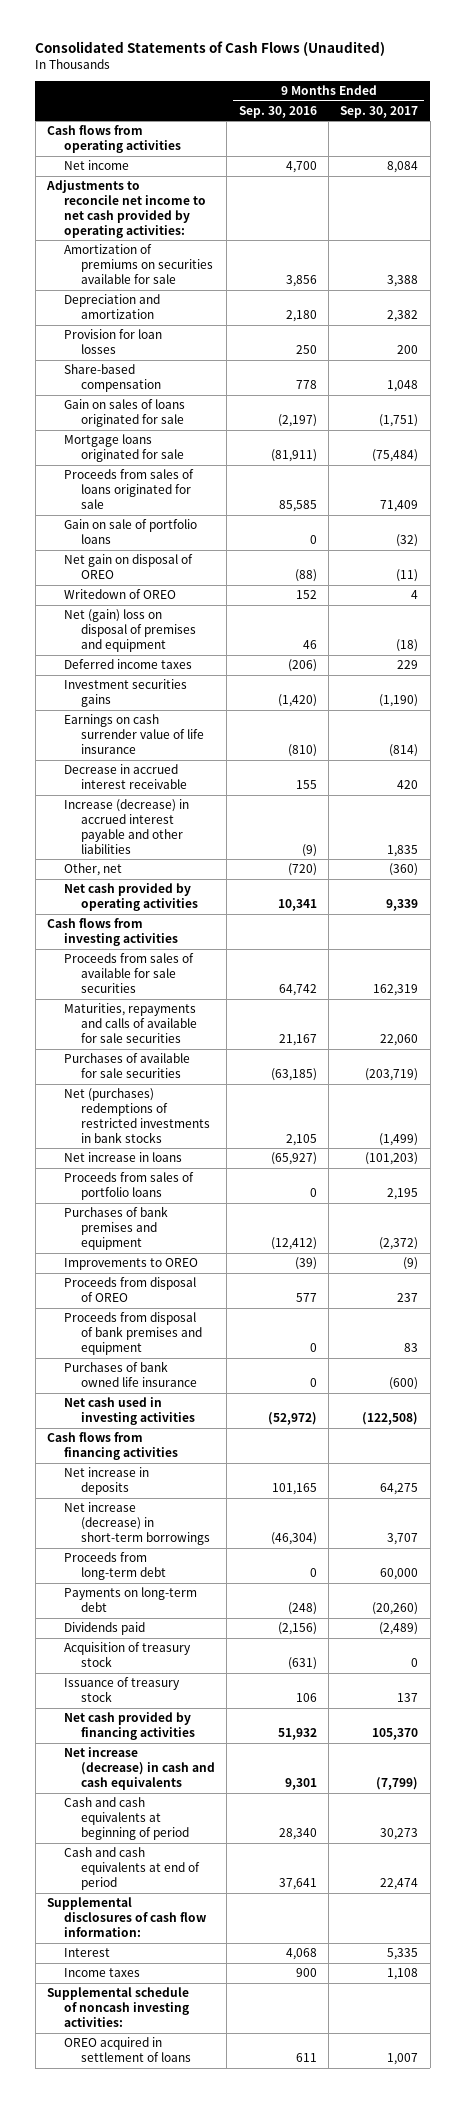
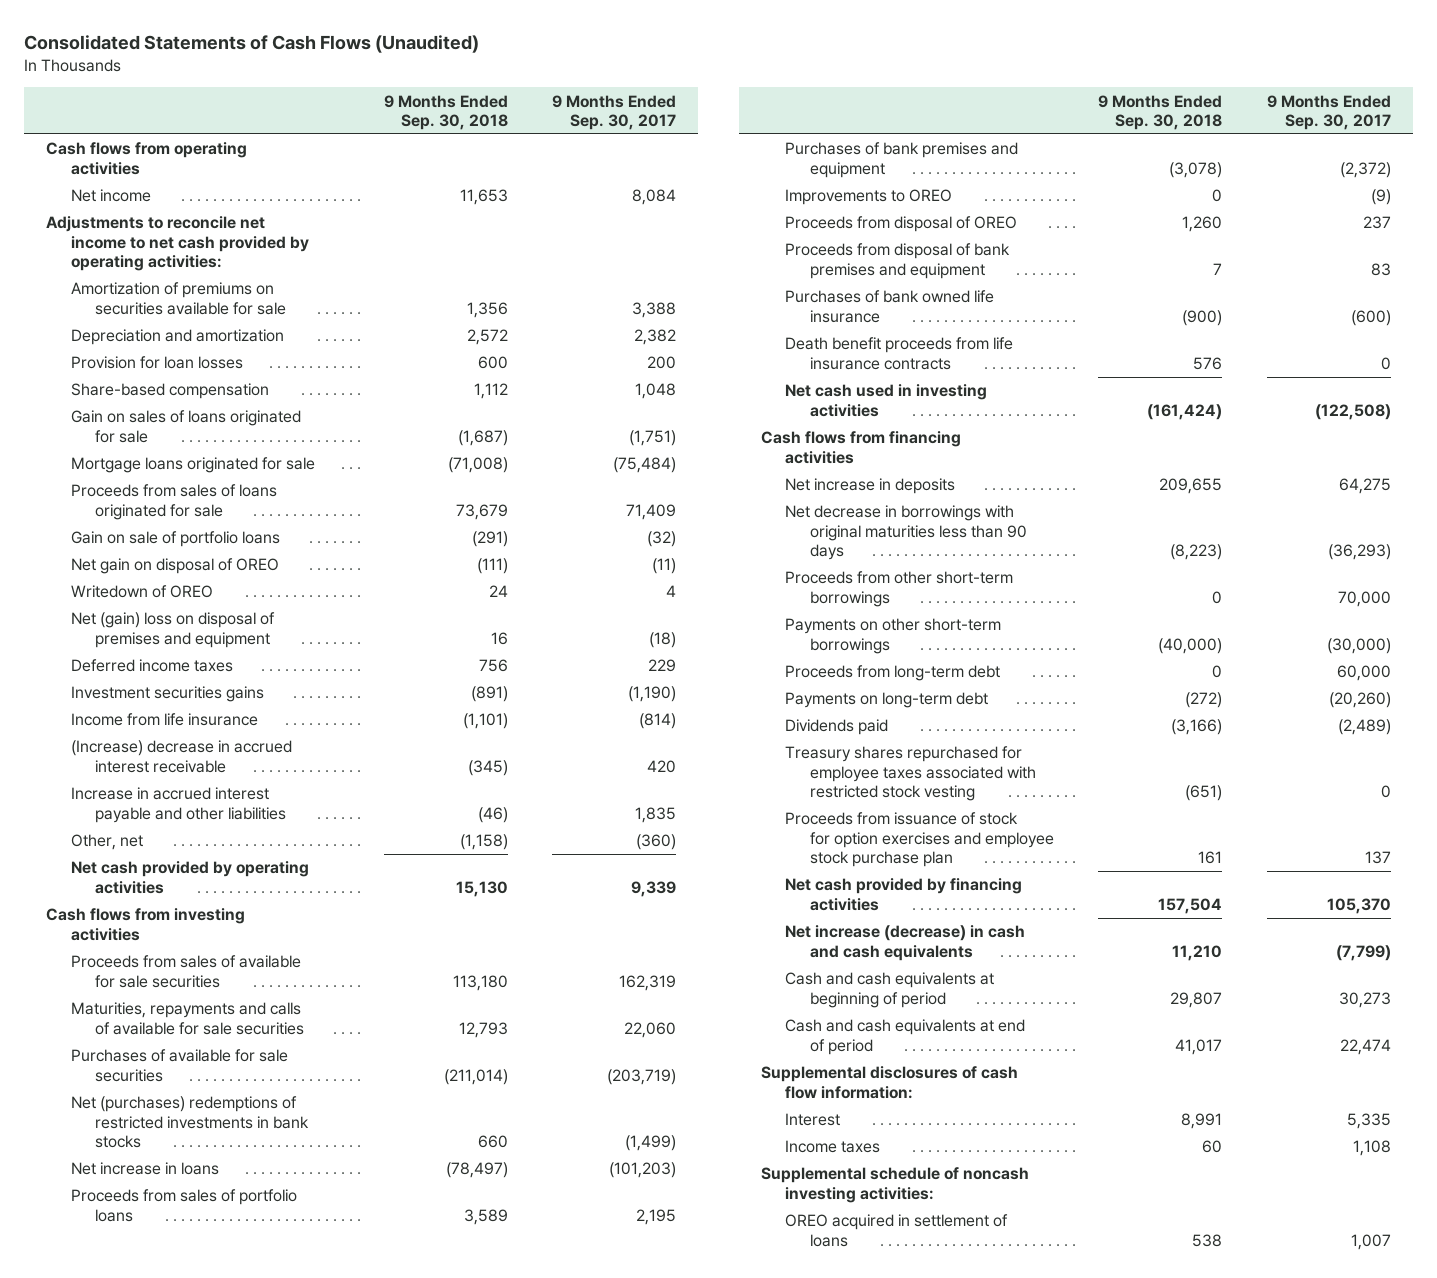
[238,105,317,118] Sep. 30, 2016 -> none
none -> [383,94,508,130] 9 Months Ended Sep. 30, 2018
[63,714,204,755] Earnings on cash surrender value of life insurance -> [70,713,258,727] Income from life insurance
[63,764,187,790] Decrease in accrued interest receivable -> [70,740,292,773] (Increase) decrease in accrued interest receivable
[63,799,189,855] Increase (decrease) in accrued interest payable and other liabilities -> [70,787,287,823] Increase in accrued interest payable and other liabilities
none -> [785,337,1014,370] Death benefit proceeds from life insurance contracts
[63,1502,210,1546] Net increase (decrease) in short-term borrowings -> [785,505,1027,561] Net decrease in borrowings with original maturities less than 90 days
[387,1533,419,1546] 3,707 -> [1327,544,1391,561] (36,293)
none -> [785,571,1014,607] Proceeds from other short-term borrowings
none -> [785,618,1002,654] Payments on other short-term borrowings
[63,1642,191,1668] Acquisition of treasury stock -> none
none -> [785,746,1036,802] Treasury shares repurchased for employee taxes associated with restricted stock vesting
[63,1677,180,1703] Issuance of treasury stock -> [785,812,1054,868] Proceeds from issuance of stock for option exercises and employee stock purchase plan

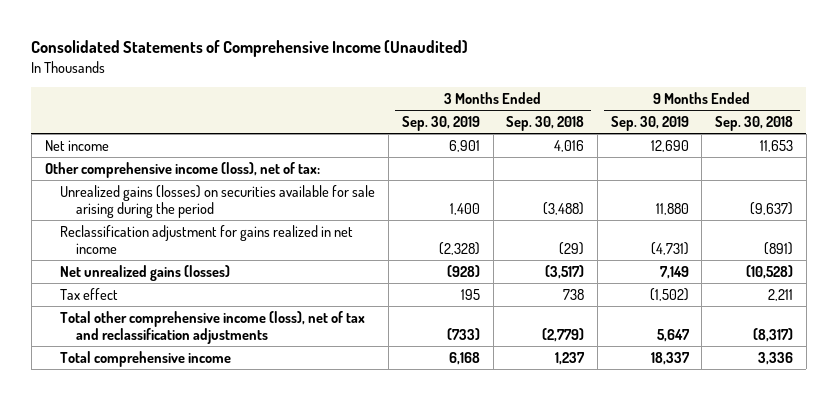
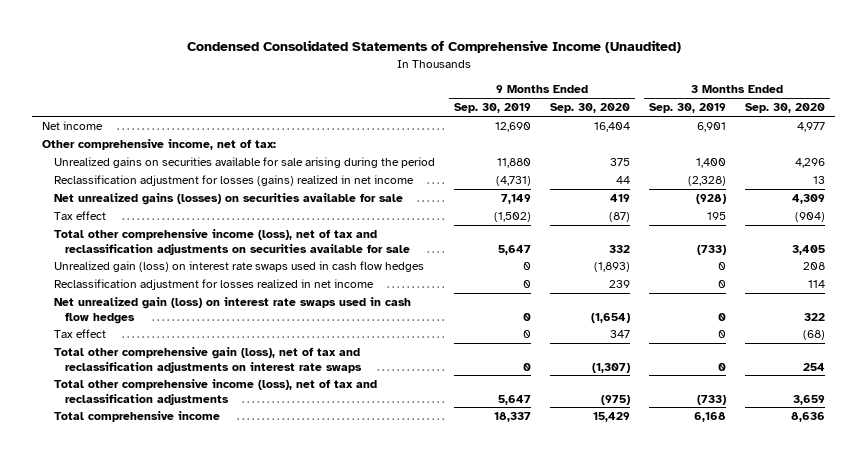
[31,40,469,58] Consolidated Statements of Comprehensive Income (Unaudited) -> [186,40,681,54] Condensed Consolidated Statements of Comprehensive Income (Unaudited)
[506,115,585,131] Sep. 30, 2018 -> none
[715,115,794,131] Sep. 30, 2018 -> none
none -> [549,103,630,114] Sep. 30, 2020
none -> [745,103,826,114] Sep. 30, 2020
[44,161,320,178] Other comprehensive income (loss), net of tax: -> [41,139,276,151] Other comprehensive income, net of tax:
[60,184,376,218] Unrealized gains (losses) on securities available for sale arising during the period -> [53,157,435,169] Unrealized gains on securities available for sale arising during the period
[60,224,354,254] Reclassification adjustment for gains realized in net income -> [53,175,414,187] Reclassification adjustment for losses (gains) realized in net income
[60,264,231,281] Net unrealized gains (losses) -> [53,193,403,206] Net unrealized gains (losses) on securities available for sale
none -> [53,229,411,255] Total other comprehensive income (loss), net of tax and reclassification adjustments on securities available for sale
none -> [53,261,424,273] Unrealized gain (loss) on interest rate swaps used in cash flow hedges
none -> [53,279,374,291] Reclassification adjustment for losses realized in net income
none -> [53,297,411,324] Net unrealized gain (loss) on interest rate swaps used in cash flow hedges
none -> [53,329,106,339] Tax effect
none -> [53,347,363,373] Total other comprehensive gain (loss), net of tax and reclassification adjustments on interest rate swaps

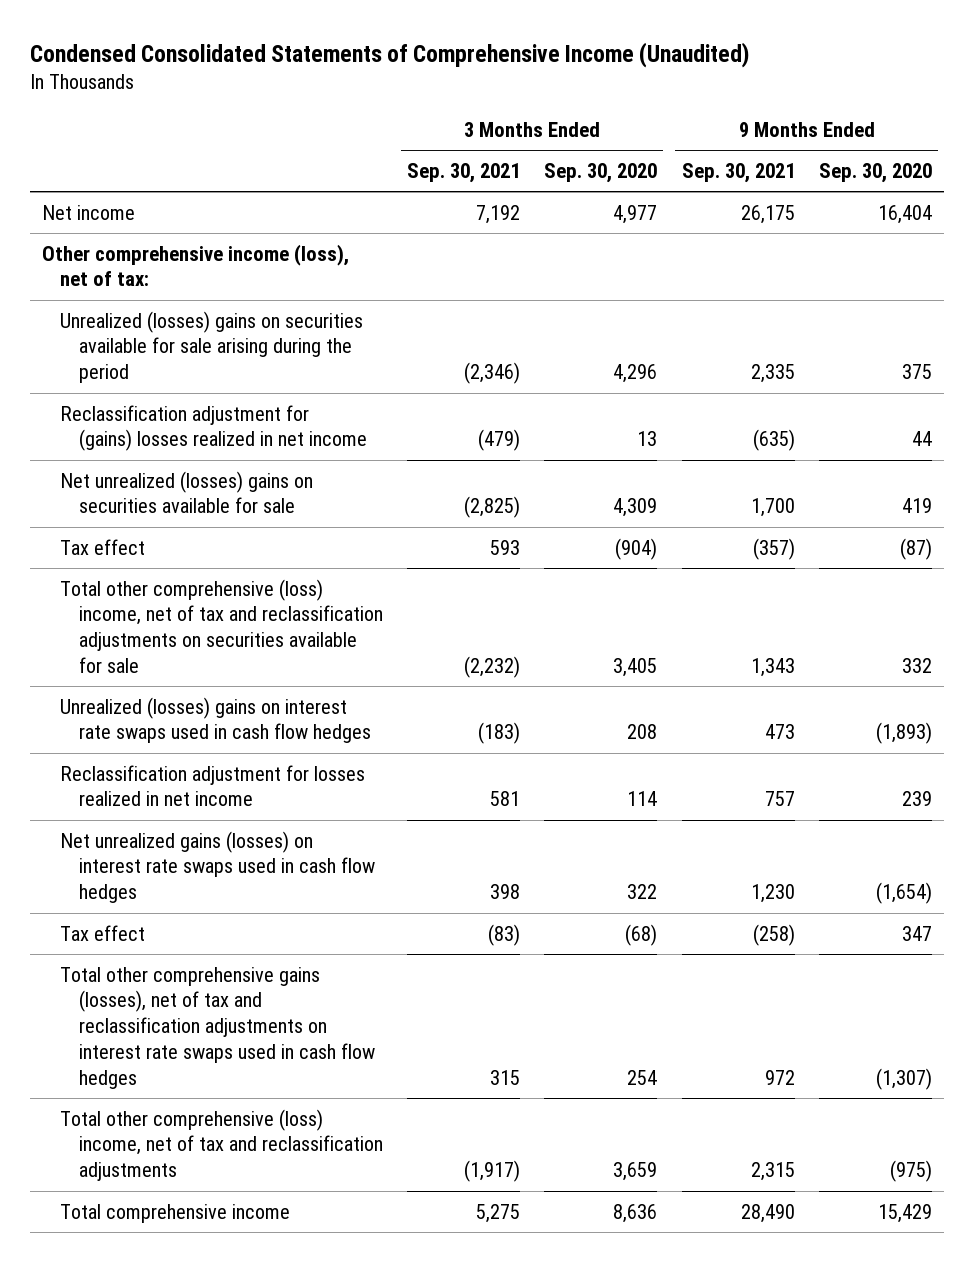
[453,103,531,114] Sep. 30, 2019 -> none
[649,103,727,114] Sep. 30, 2019 -> none
none -> [406,162,520,183] Sep. 30, 2021
none -> [681,162,795,183] Sep. 30, 2021
[41,139,276,151] Other comprehensive income, net of tax: -> [42,243,350,287] Other comprehensive income (loss), net of tax:
[53,157,435,169] Unrealized gains on securities available for sale arising during the period -> [60,310,364,384] Unrealized (losses) gains on securities available for sale arising during the period
[53,175,414,187] Reclassification adjustment for losses (gains) realized in net income -> [60,404,367,452] Reclassification adjustment for (gains) losses realized in net income
[53,193,403,206] Net unrealized gains (losses) on securities available for sale -> [60,470,314,514] Net unrealized (losses) gains on securities available for sale
[53,229,411,255] Total other comprehensive income (loss), net of tax and reclassification adjustments on securities available for sale -> [60,578,383,674] Total other comprehensive (loss) income, net of tax and reclassification adjustments on securities available for sale
[53,261,424,273] Unrealized gain (loss) on interest rate swaps used in cash flow hedges -> [60,696,371,744] Unrealized (losses) gains on interest rate swaps used in cash flow hedges
[53,297,411,324] Net unrealized gain (loss) on interest rate swaps used in cash flow hedges -> [60,830,375,904] Net unrealized gains (losses) on interest rate swaps used in cash flow hedges
[53,347,363,373] Total other comprehensive gain (loss), net of tax and reclassification adjustments on interest rate swaps -> [60,966,375,1089] Total other comprehensive gains (losses), net of tax and reclassification adjustments on interest rate swaps used in cash flow hedges
[53,379,377,405] Total other comprehensive income (loss), net of tax and reclassification adjustments -> [60,1108,383,1182] Total other comprehensive (loss) income, net of tax and reclassification adjustments

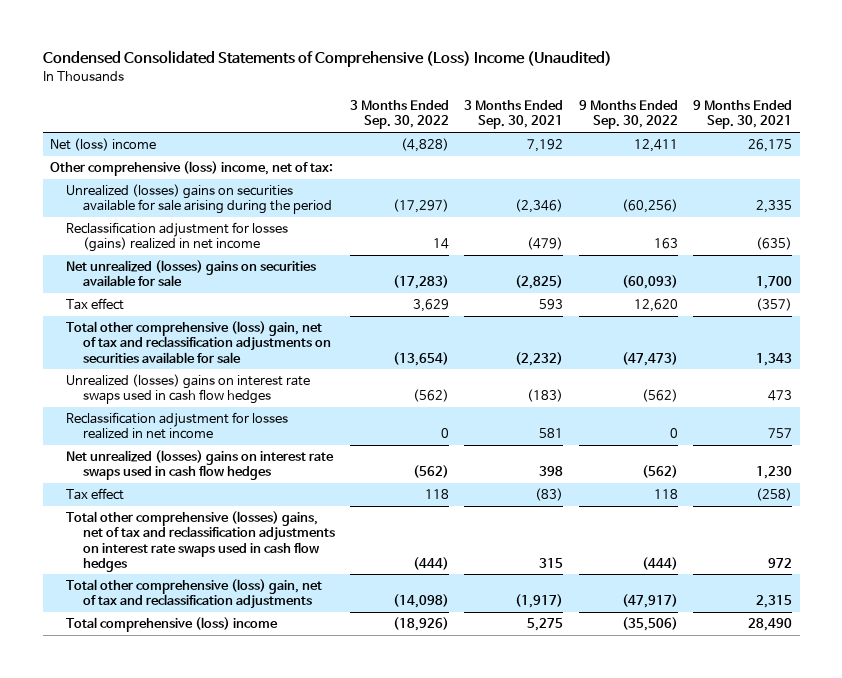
[30,41,750,68] Condensed Consolidated Statements of Comprehensive Income (Unaudited) -> [42,50,612,68] Condensed Consolidated Statements of Comprehensive (Loss) Income (Unaudited)
[544,162,658,183] Sep. 30, 2020 -> none
[818,162,932,183] Sep. 30, 2020 -> none
none -> [349,100,449,130] 3 Months Ended Sep. 30, 2022
none -> [578,100,678,130] 9 Months Ended Sep. 30, 2022
[42,204,136,220] Net income -> [50,138,157,152] Net (loss) income
[42,243,350,287] Other comprehensive income (loss), net of tax: -> [50,161,334,177] Other comprehensive (loss) income, net of tax:
[60,404,367,452] Reclassification adjustment for (gains) losses realized in net income -> [66,222,289,253] Reclassification adjustment for losses (gains) realized in net income
[60,578,383,674] Total other comprehensive (loss) income, net of tax and reclassification adjustments on securities available for sale -> [66,321,331,363] Total other comprehensive (loss) gain, net of tax and reclassification adjustments on securities available for sale
[60,830,375,904] Net unrealized gains (losses) on interest rate swaps used in cash flow hedges -> [66,450,335,481] Net unrealized (losses) gains on interest rate swaps used in cash flow hedges
[60,966,375,1089] Total other comprehensive gains (losses), net of tax and reclassification adjustments on interest rate swaps used in cash flow hedges -> [66,511,335,572] Total other comprehensive (losses) gains, net of tax and reclassification adjustments on interest rate swaps used in cash flow hedges
[60,1108,383,1182] Total other comprehensive (loss) income, net of tax and reclassification adjustments -> [66,579,323,610] Total other comprehensive (loss) gain, net of tax and reclassification adjustments
[60,1203,291,1223] Total comprehensive income -> [66,617,279,633] Total comprehensive (loss) income

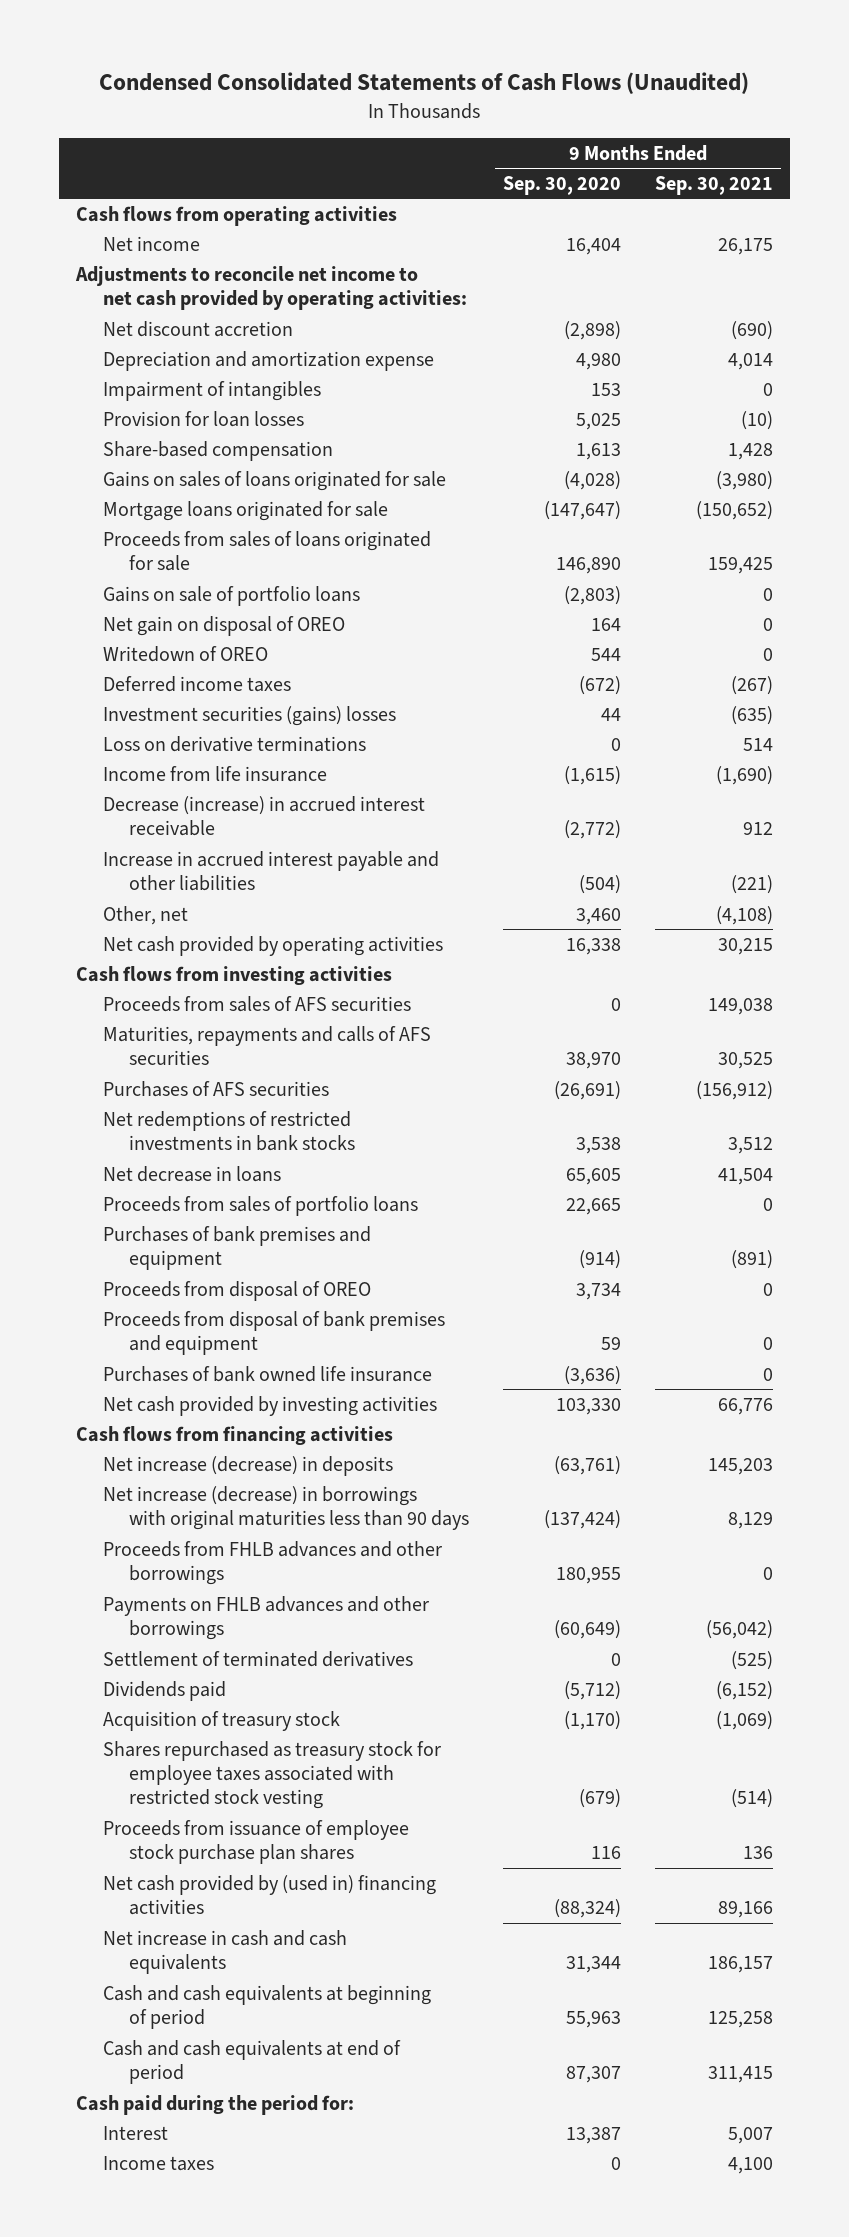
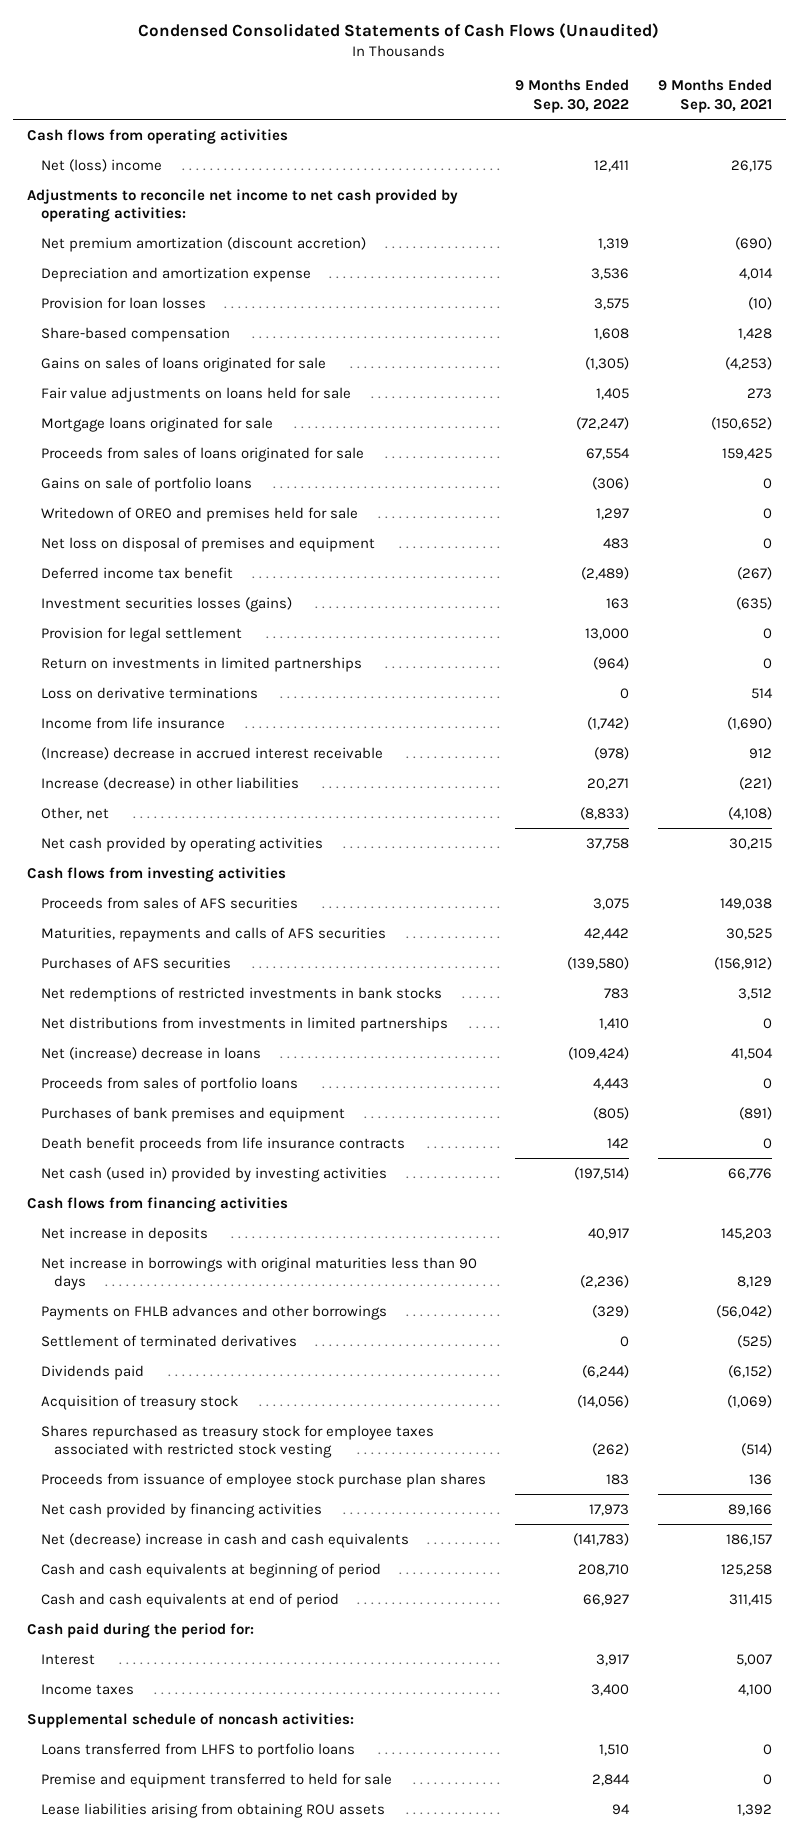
[503,176,622,196] Sep. 30, 2020 -> none
none -> [514,79,629,114] 9 Months Ended Sep. 30, 2022
[102,235,200,251] Net income -> [40,158,162,172] Net (loss) income
[102,320,293,337] Net discount accretion -> [40,236,366,252] Net premium amortization (discount accretion)
[102,380,321,401] Impairment of intangibles -> none
[715,470,773,490] (3,980) -> [724,356,772,370] (4,253)
none -> [40,386,351,402] Fair value adjustments on loans held for sale
[102,615,345,636] Net gain on disposal of OREO -> none
[102,645,268,662] Writedown of OREO -> [40,506,358,522] Writedown of OREO and premises held for sale
none -> [40,536,375,552] Net loss on disposal of premises and equipment
[102,675,291,692] Deferred income taxes -> [40,566,233,579] Deferred income tax benefit
[102,705,396,726] Investment securities (gains) losses -> [40,596,292,612] Investment securities losses (gains)
none -> [40,626,242,642] Provision for legal settlement
none -> [40,656,362,672] Return on investments in limited partnerships
[102,795,425,837] Decrease (increase) in accrued interest receivable -> [40,746,383,760] (Increase) decrease in accrued interest receivable
[102,850,439,892] Increase in accrued interest payable and other liabilities -> [40,776,299,790] Increase (decrease) in other liabilities
none -> [40,1016,448,1032] Net distributions from investments in limited partnerships
[102,1165,281,1182] Net decrease in loans -> [40,1046,261,1060] Net (increase) decrease in loans
[102,1280,371,1301] Proceeds from disposal of OREO -> none
[102,1310,445,1356] Proceeds from disposal of bank premises and equipment -> none
[102,1365,432,1382] Purchases of bank owned life insurance -> none
none -> [40,1136,405,1152] Death benefit proceeds from life insurance contracts
[102,1395,437,1416] Net cash provided by investing activities -> [40,1166,387,1182] Net cash (used in) provided by investing activities
[102,1540,442,1586] Proceeds from FHLB advances and other borrowings -> none
[102,1455,393,1476] Net increase (decrease) in deposits -> [40,1226,208,1242] Net increase in deposits
[102,1485,470,1531] Net increase (decrease) in borrowings with original maturities less than 90 days -> [40,1256,477,1291] Net increase in borrowings with original maturities less than 90 days
[102,1874,436,1916] Net cash provided by (used in) financing activities -> [40,1502,322,1518] Net cash provided by financing activities
[102,1929,347,1975] Net increase in cash and cash equivalents -> [40,1532,409,1548] Net (decrease) increase in cash and cash equivalents
none -> [27,1712,355,1728] Supplemental schedule of noncash activities:
none -> [40,1742,355,1758] Loans transferred from LHFS to portfolio loans
none -> [40,1772,392,1788] Premise and equipment transferred to held for sale
none -> [40,1802,385,1818] Lease liabilities arising from obtaining ROU assets

